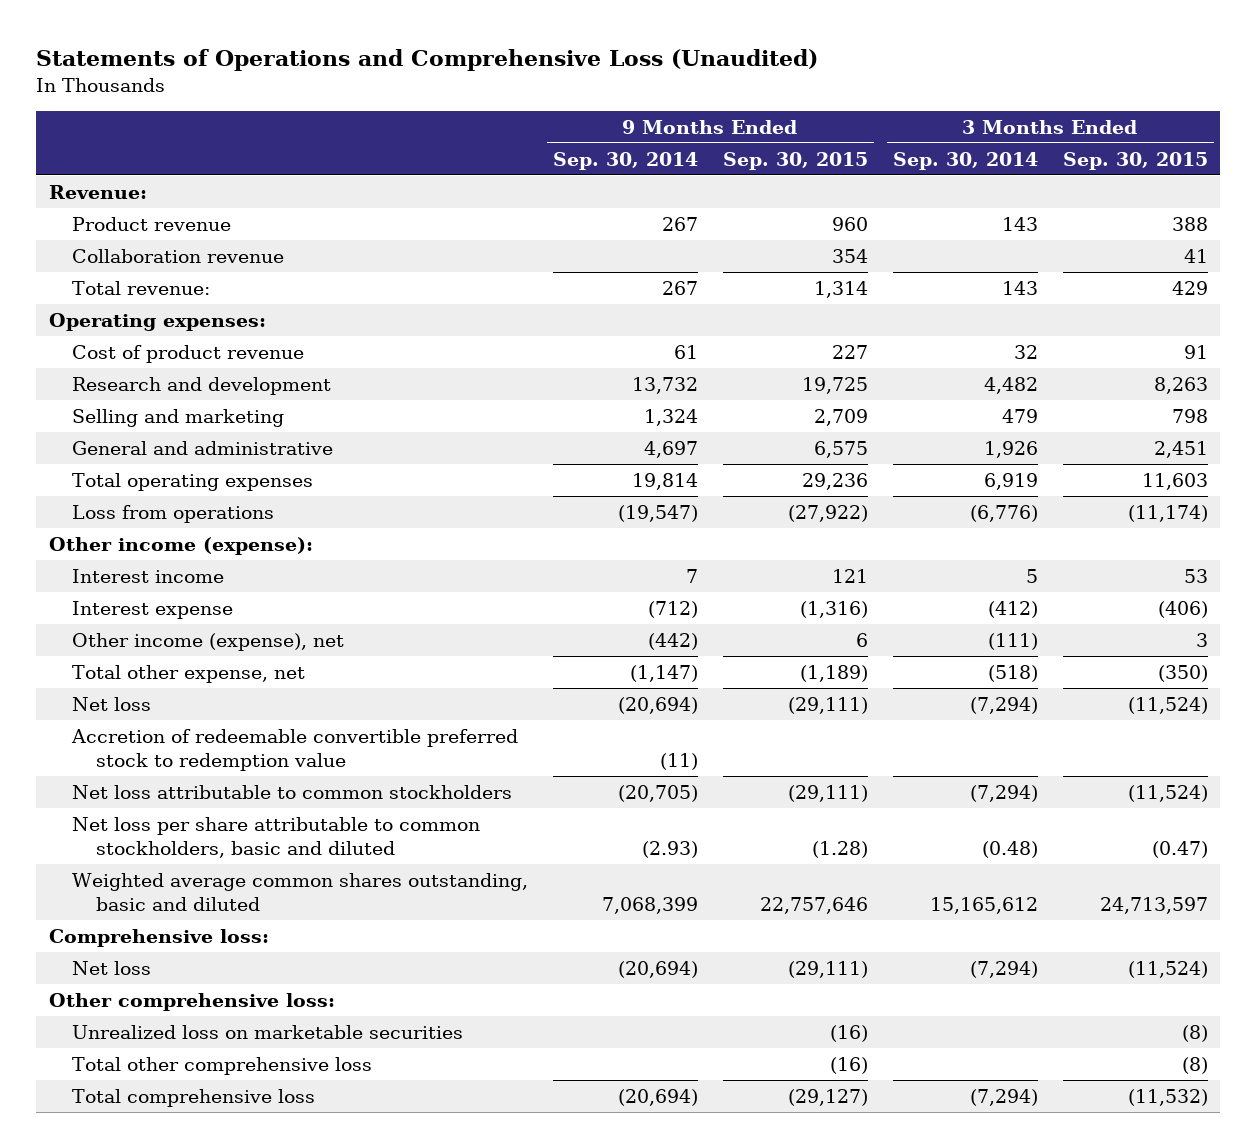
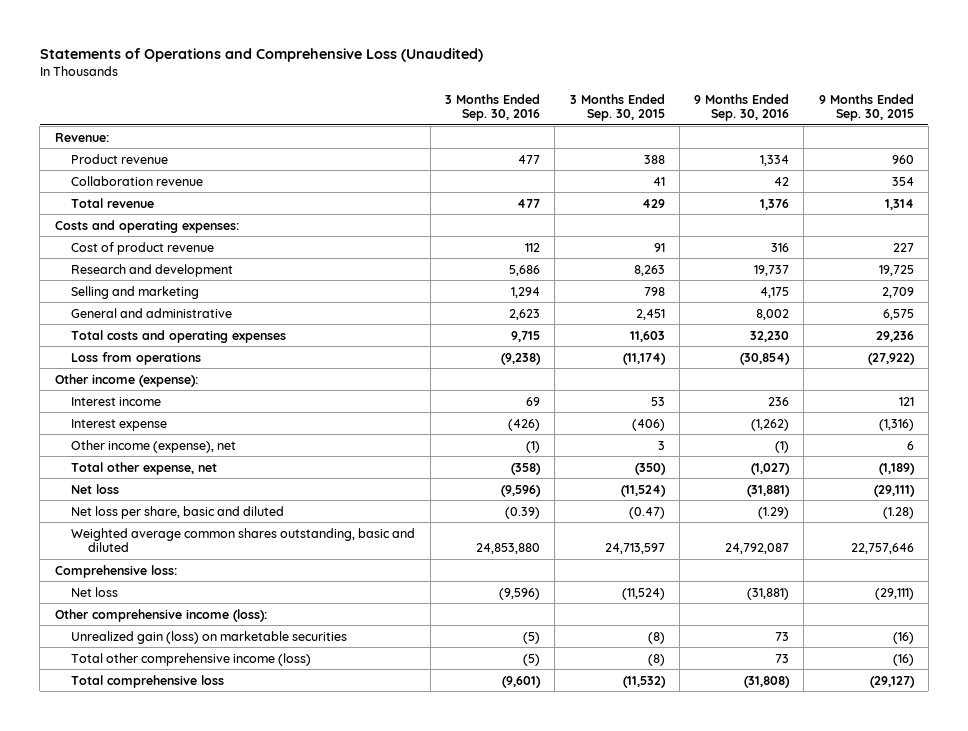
[553,151,699,170] Sep. 30, 2014 -> none
[892,151,1038,170] Sep. 30, 2014 -> none
none -> [444,93,540,122] 3 Months Ended Sep. 30, 2016
none -> [694,93,790,122] 9 Months Ended Sep. 30, 2016
[72,280,211,295] Total revenue: -> [71,197,155,208] Total revenue
[48,312,266,331] Operating expenses: -> [54,219,239,233] Costs and operating expenses:
[72,472,314,491] Total operating expenses -> [71,329,287,343] Total costs and operating expenses
[71,728,519,772] Accretion of redeemable convertible preferred stock to redemption value -> none
[72,784,513,799] Net loss attributable to common stockholders -> none
[72,816,481,859] Net loss per share attributable to common stockholders, basic and diluted -> [71,505,285,519] Net loss per share, basic and diluted
[48,992,335,1011] Other comprehensive loss: -> [54,608,267,622] Other comprehensive income (loss):
[72,1024,464,1039] Unrealized loss on marketable securities -> [71,630,348,644] Unrealized gain (loss) on marketable securities
[72,1056,373,1075] Total other comprehensive loss -> [71,652,312,666] Total other comprehensive income (loss)

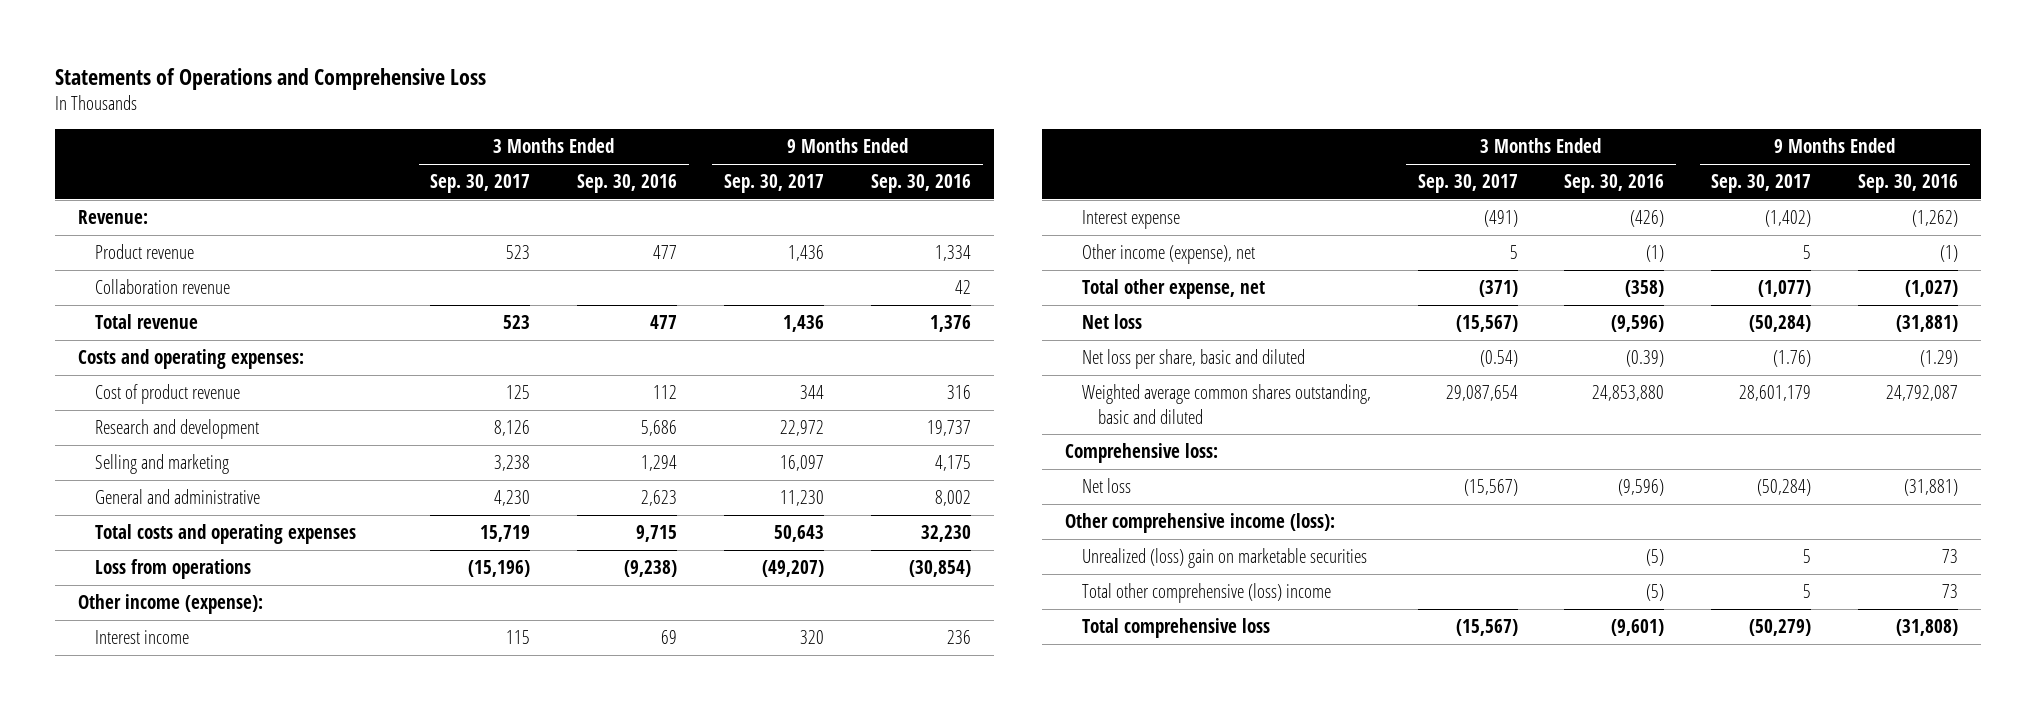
[39,48,483,63] Statements of Operations and Comprehensive Loss (Unaudited) -> [54,67,486,90] Statements of Operations and Comprehensive Loss
[569,93,665,122] 3 Months Ended Sep. 30, 2015 -> none
[818,93,914,122] 9 Months Ended Sep. 30, 2015 -> none
none -> [430,174,531,194] Sep. 30, 2017
none -> [724,174,825,194] Sep. 30, 2017
[71,630,348,644] Unrealized gain (loss) on marketable securities -> [1081,548,1367,569] Unrealized (loss) gain on marketable securities
[71,652,312,666] Total other comprehensive income (loss) -> [1081,583,1331,604] Total other comprehensive (loss) income

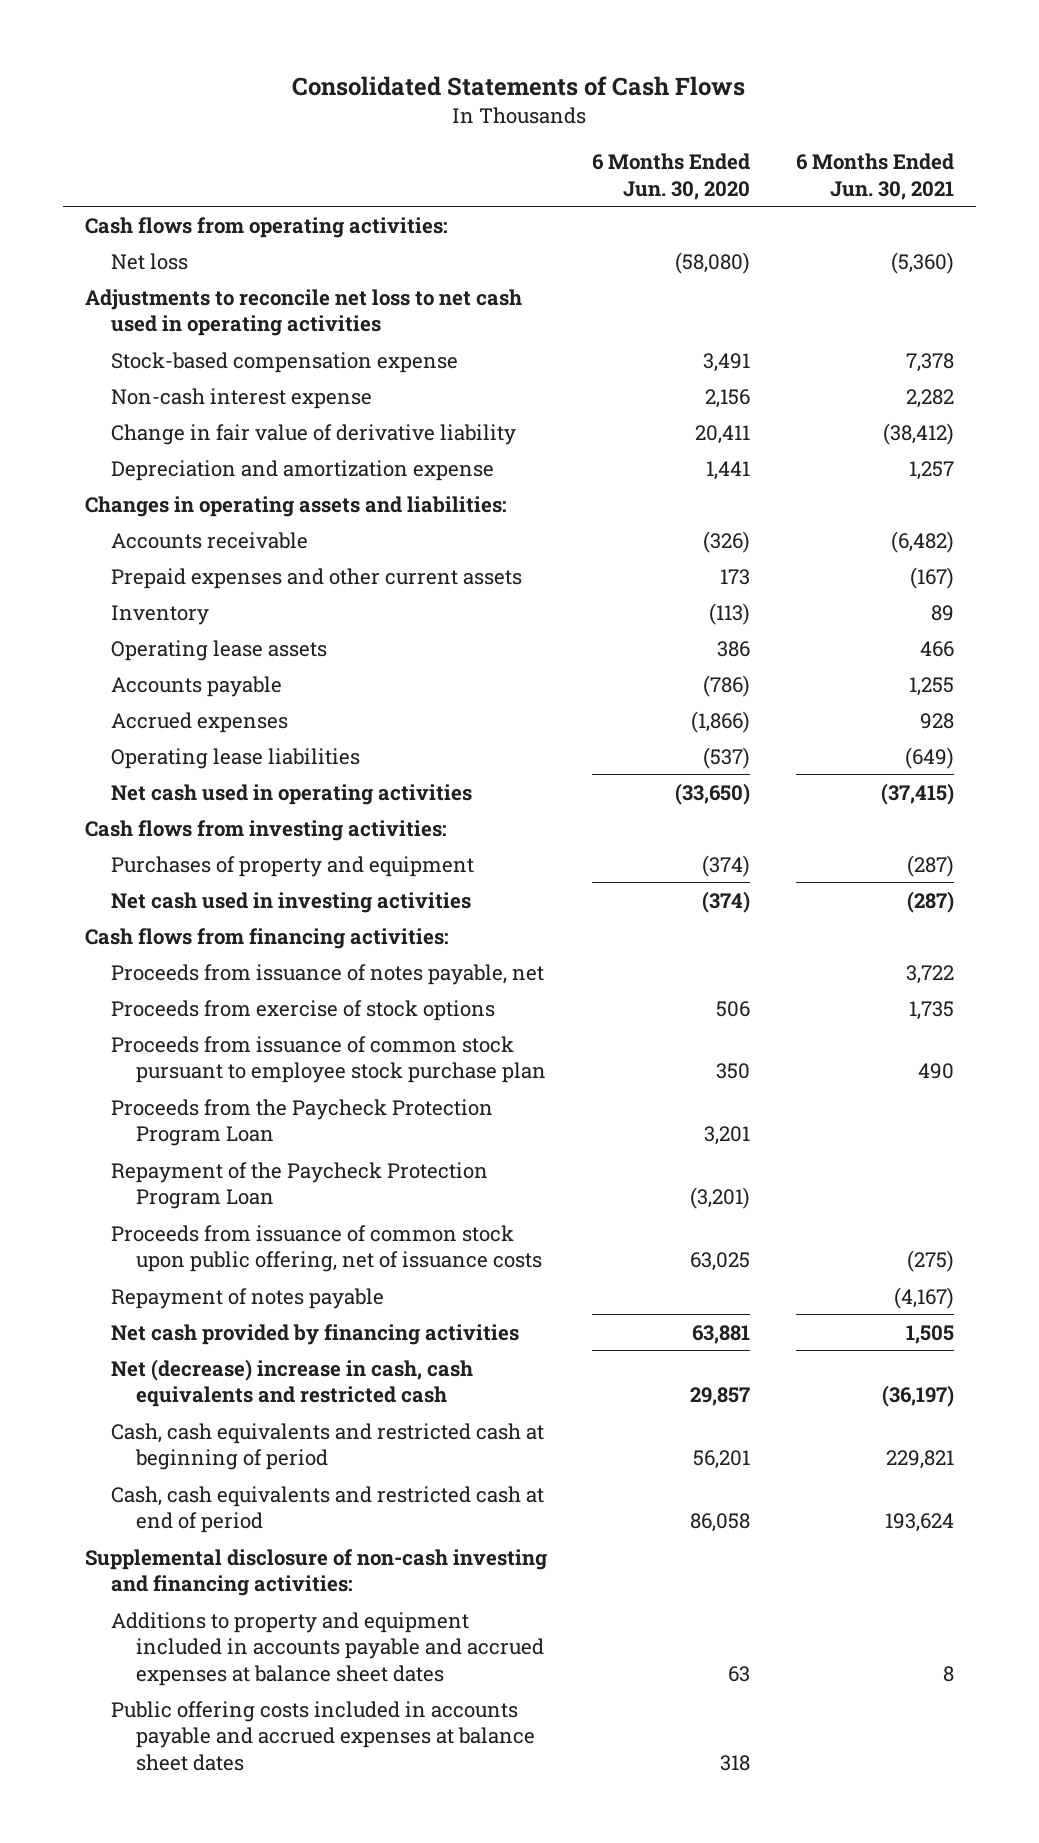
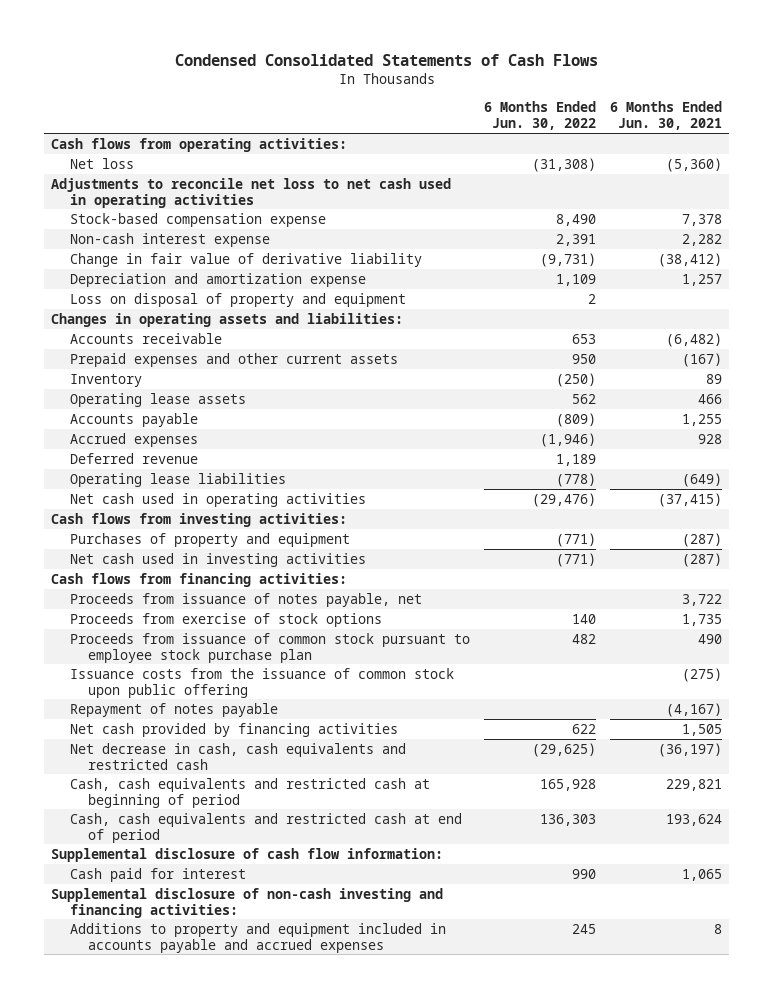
[292,75,746,96] Consolidated Statements of Cash Flows -> [174,53,598,66] Condensed Consolidated Statements of Cash Flows
[592,153,751,200] 6 Months Ended Jun. 30, 2020 -> none
none -> [483,101,596,131] 6 Months Ended Jun. 30, 2022
none -> [69,292,406,307] Loss on disposal of property and equipment
none -> [69,452,198,464] Deferred revenue
[110,1098,493,1147] Proceeds from the Paycheck Protection Program Loan -> none
[110,1161,488,1210] Repayment of the Paycheck Protection Program Loan -> none
[110,1224,543,1273] Proceeds from issuance of common stock upon public offering, net of issuance costs -> [69,667,454,698] Issuance costs from the issuance of common stock upon public offering
[110,1358,473,1408] Net (decrease) increase in cash, cash equivalents and restricted cash -> [69,742,406,770] Net decrease in cash, cash equivalents and restricted cash
none -> [51,847,444,862] Supplemental disclosure of cash flow information:
none -> [69,867,246,882] Cash paid for interest
[110,1700,536,1771] Public offering costs included in accounts payable and accrued expenses at balance sheet dates -> none
[110,1611,545,1686] Additions to property and equipment included in accounts payable and accrued expenses at balance sheet dates -> [69,922,446,953] Additions to property and equipment included in accounts payable and accrued expenses

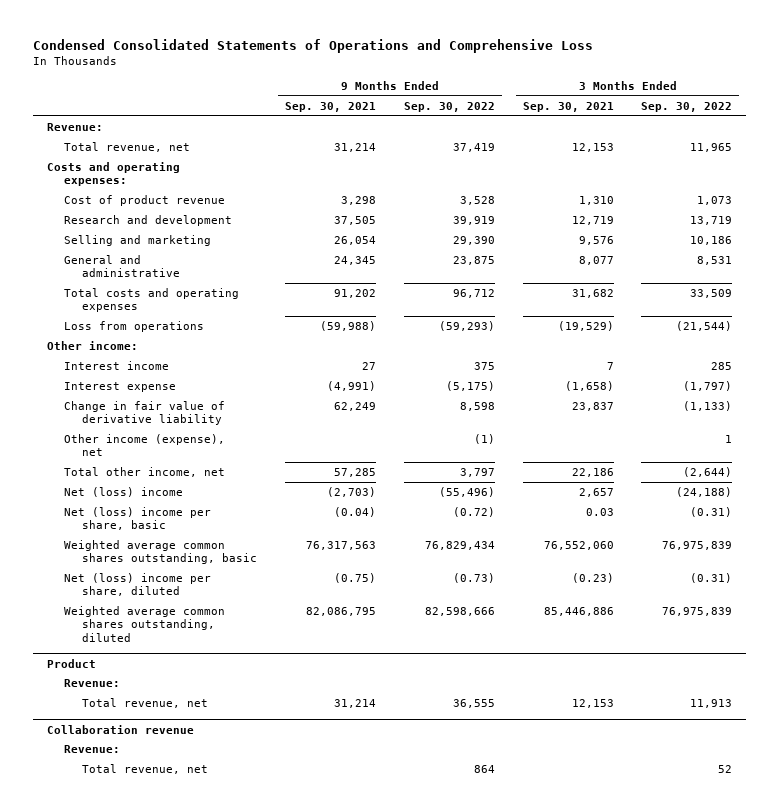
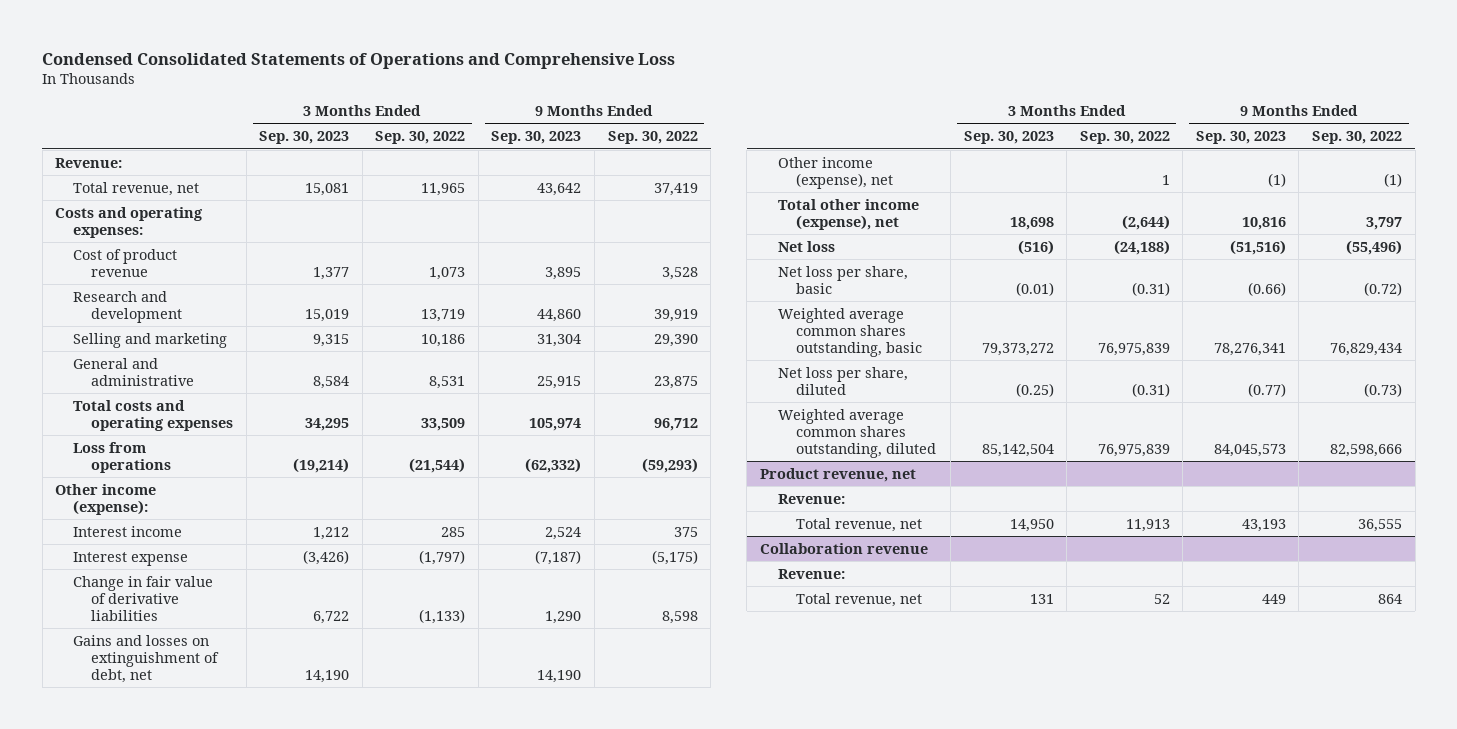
[284,101,376,112] Sep. 30, 2021 -> none
[522,101,614,112] Sep. 30, 2021 -> none
none -> [259,131,350,145] Sep. 30, 2023
none -> [491,131,582,145] Sep. 30, 2023
[46,340,138,350] Other income: -> [55,483,157,515] Other income (expense):
[64,400,226,426] Change in fair value of derivative liability -> [73,575,214,621] Change in fair value of derivative liabilities
none -> [73,634,220,683] Gains and losses on extinguishment of debt, net
[64,466,226,477] Total other income, net -> [777,198,919,230] Total other income (expense), net
[64,486,184,497] Net (loss) income -> [777,240,835,252] Net loss
[64,506,212,531] Net (loss) income per share, basic -> [777,265,908,294] Net loss per share, basic
[64,572,212,597] Net (loss) income per share, diluted -> [777,366,908,395] Net loss per share, diluted
[46,658,96,668] Product -> [759,467,916,482] Product revenue, net

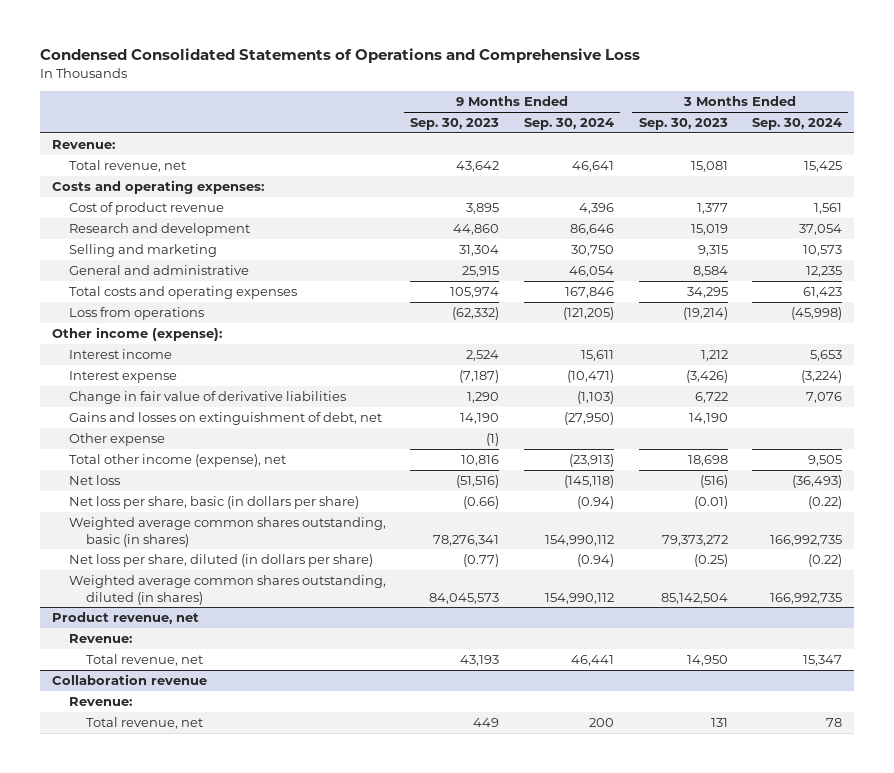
[375,131,466,145] Sep. 30, 2022 -> none
[607,131,698,145] Sep. 30, 2022 -> none
none -> [524,118,615,131] Sep. 30, 2024
none -> [752,118,843,131] Sep. 30, 2024
[777,156,893,189] Other income (expense), net -> [68,433,165,447] Other expense
[777,265,908,294] Net loss per share, basic -> [68,496,359,510] Net loss per share, basic (in dollars per share)
[777,307,922,357] Weighted average common shares outstanding, basic -> [68,517,386,547] Weighted average common shares outstanding, basic (in shares)
[777,366,908,395] Net loss per share, diluted -> [68,554,373,568] Net loss per share, diluted (in dollars per share)
[777,408,936,458] Weighted average common shares outstanding, diluted -> [68,575,386,605] Weighted average common shares outstanding, diluted (in shares)

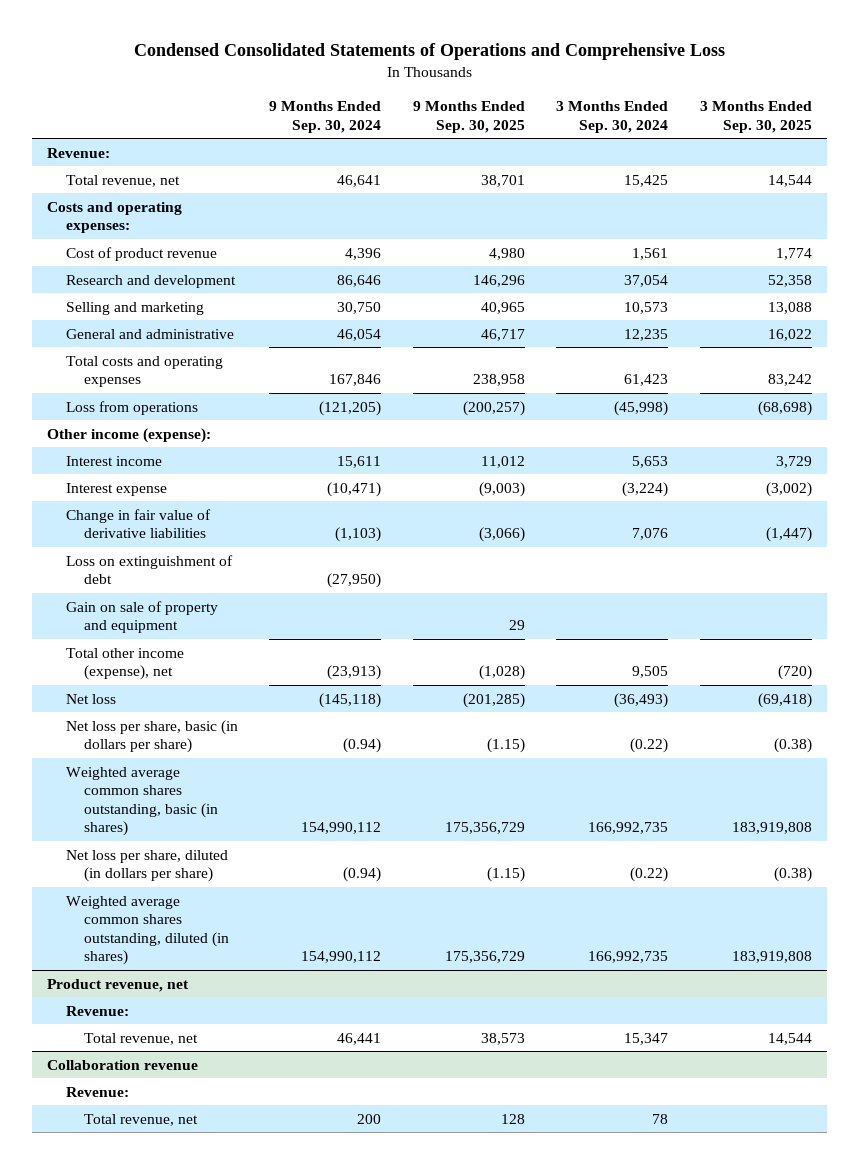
[410,118,500,131] Sep. 30, 2023 -> none
[638,118,728,131] Sep. 30, 2023 -> none
none -> [412,101,525,133] 9 Months Ended Sep. 30, 2025
none -> [699,101,812,133] 3 Months Ended Sep. 30, 2025
[68,433,165,447] Other expense -> none
[68,412,382,426] Gains and losses on extinguishment of debt, net -> [65,554,233,585] Loss on extinguishment of debt
none -> [65,600,218,634] Gain on sale of property and equipment

